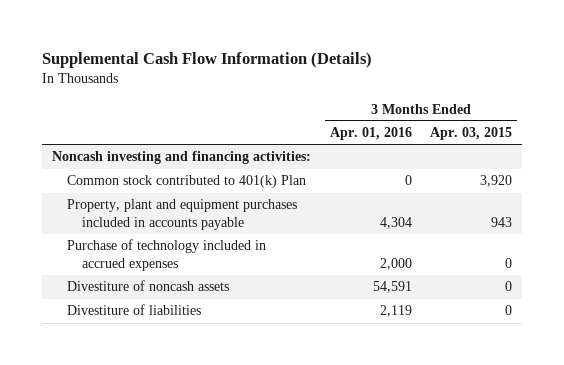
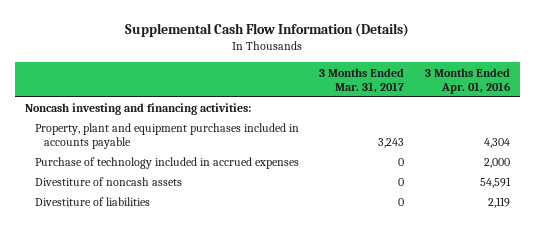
[430,127,513,141] Apr. 03, 2015 -> none
none -> [319,67,405,93] 3 Months Ended Mar. 31, 2017
[67,175,307,189] Common stock contributed to 401(k) Plan -> none

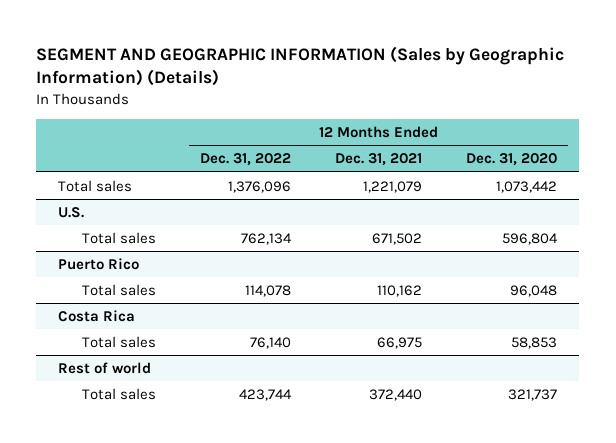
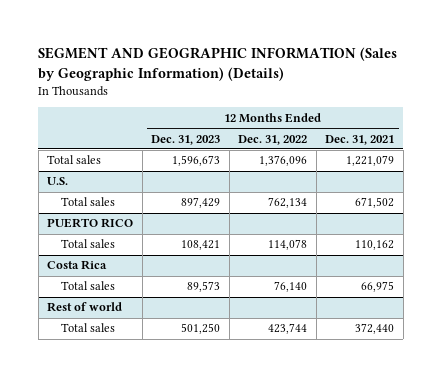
[466,153,558,167] Dec. 31, 2020 -> none
none -> [151,134,221,145] Dec. 31, 2023
[58,257,140,270] Puerto Rico -> [47,218,134,229] PUERTO RICO

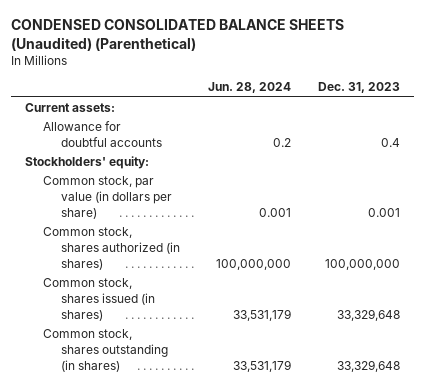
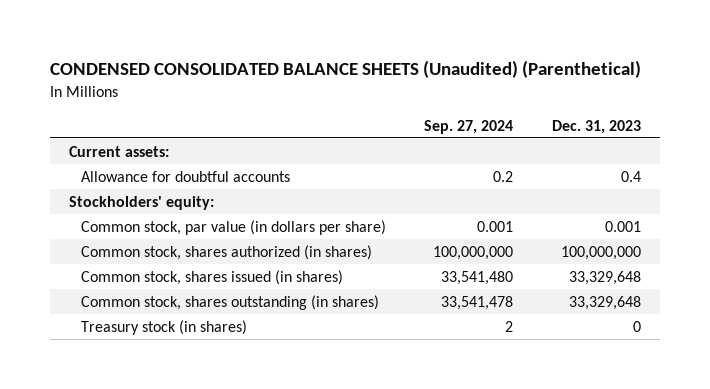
[207,82,291,94] Jun. 28, 2024 -> none
none -> [424,119,514,134] Sep. 27, 2024
none -> [80,319,247,335] Treasury stock (in shares)

